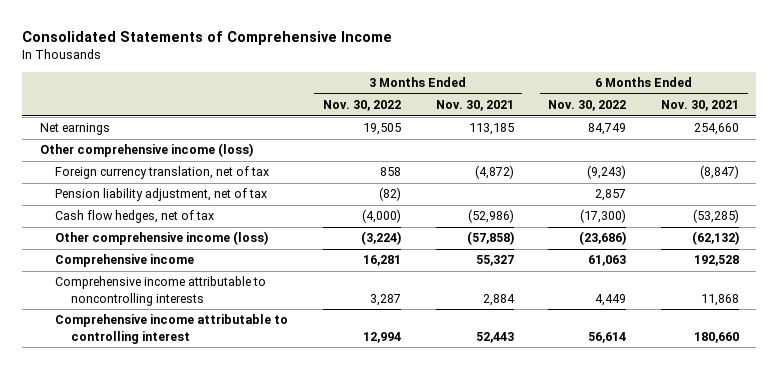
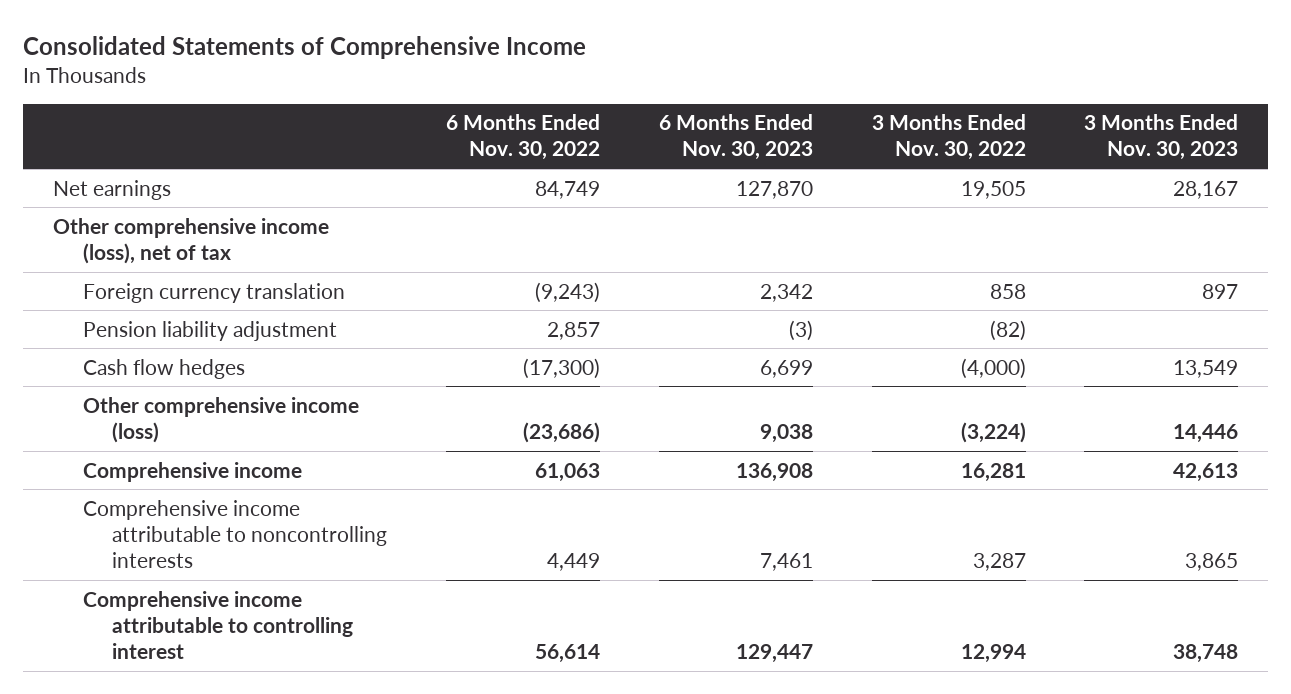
[435,100,514,112] Nov. 30, 2021 -> none
[661,100,740,112] Nov. 30, 2021 -> none
none -> [658,114,813,161] 6 Months Ended Nov. 30, 2023
none -> [1084,114,1239,161] 3 Months Ended Nov. 30, 2023
[39,143,253,158] Other comprehensive income (loss) -> [52,217,329,264] Other comprehensive income (loss), net of tax
[55,166,270,180] Foreign currency translation, net of tax -> [82,282,345,303] Foreign currency translation
[55,188,268,202] Pension liability adjustment, net of tax -> [82,320,337,341] Pension liability adjustment
[55,210,215,224] Cash flow hedges, net of tax -> [82,358,245,379] Cash flow hedges

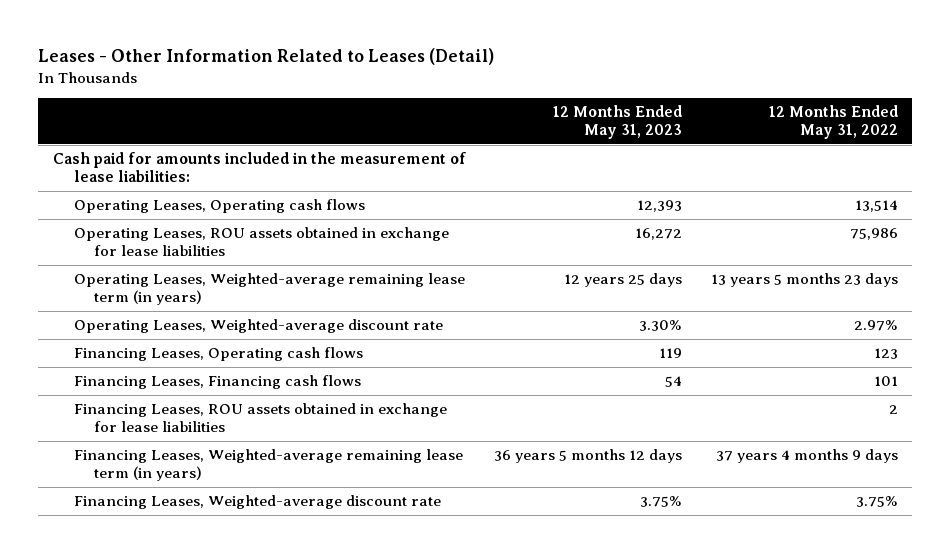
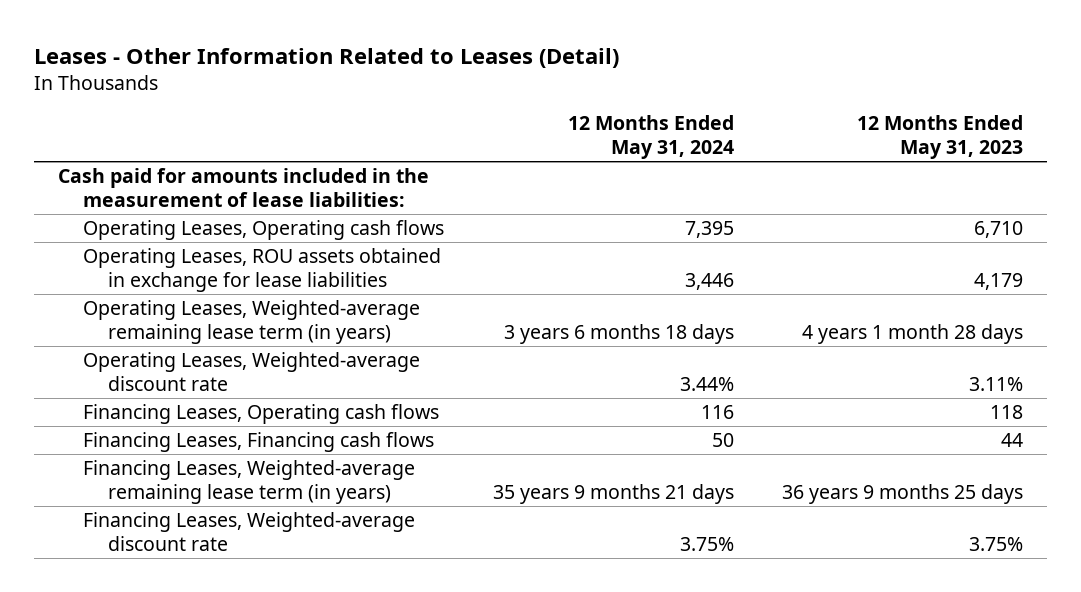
[769,105,899,139] 12 Months Ended May 31, 2022 -> none
none -> [567,115,734,159] 12 Months Ended May 31, 2024
[73,403,447,433] Financing Leases, ROU assets obtained in exchange for lease liabilities -> none
[637,200,683,213] 12,393 -> [974,221,1024,239] 6,710
[635,228,683,241] 16,272 -> [974,272,1024,290] 4,179
[564,273,683,288] 12 years 25 days -> [802,323,1024,344] 4 years 1 month 28 days
[639,320,683,332] 3.30% -> [969,376,1024,391] 3.11%
[659,348,683,359] 119 -> [990,405,1024,420] 118
[665,376,683,388] 54 -> [1001,433,1024,448] 44
[494,449,683,464] 36 years 5 months 12 days -> [782,483,1024,504] 36 years 9 months 25 days

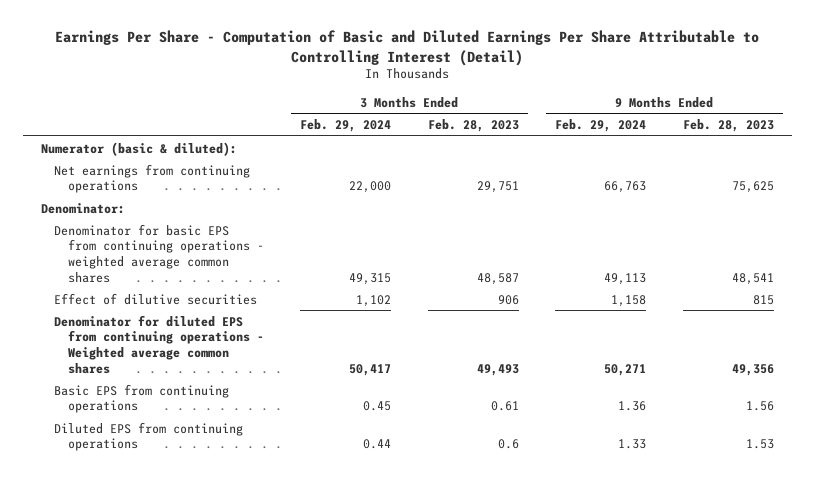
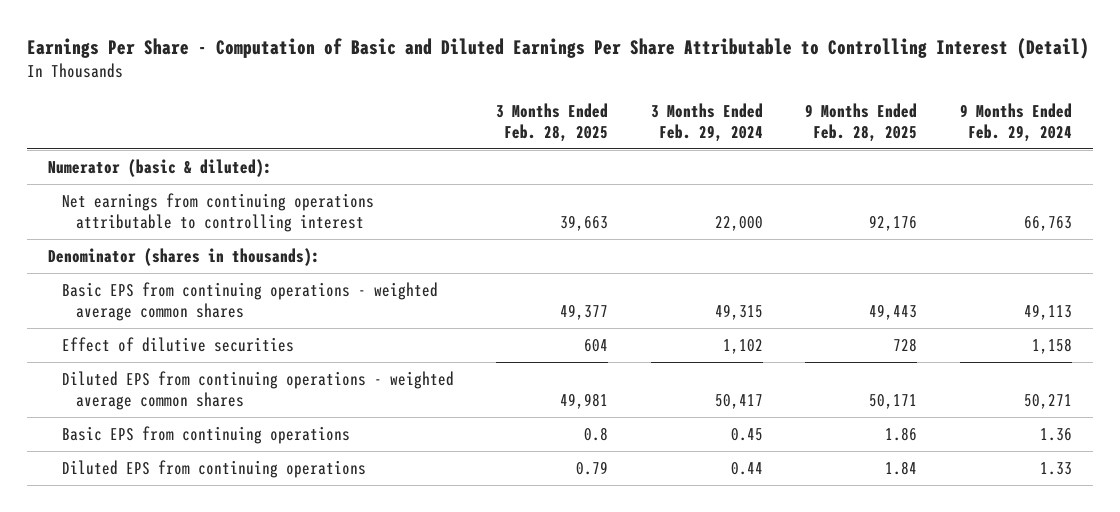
[427,118,519,132] Feb. 28, 2023 -> none
[682,118,774,132] Feb. 28, 2023 -> none
none -> [496,102,609,142] 3 Months Ended Feb. 28, 2025
none -> [805,102,918,142] 9 Months Ended Feb. 28, 2025
[54,163,251,194] Net earnings from continuing operations -> [61,193,374,232] Net earnings from continuing operations attributable to controlling interest
[40,202,125,214] Denominator: -> [48,248,321,267] Denominator (shares in thousands):
[54,223,264,283] Denominator for basic EPS from continuing operations - weighted average common shares -> [61,282,438,321] Basic EPS from continuing operations - weighted average common shares
[54,314,264,374] Denominator for diluted EPS from continuing operations - Weighted average common shares -> [61,371,454,410] Diluted EPS from continuing operations - weighted average common shares

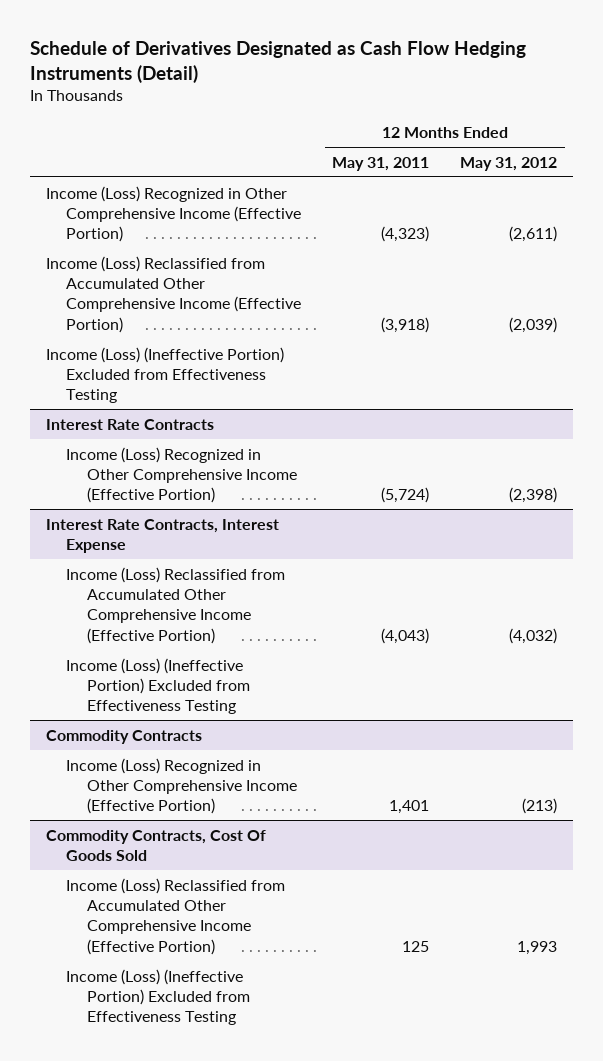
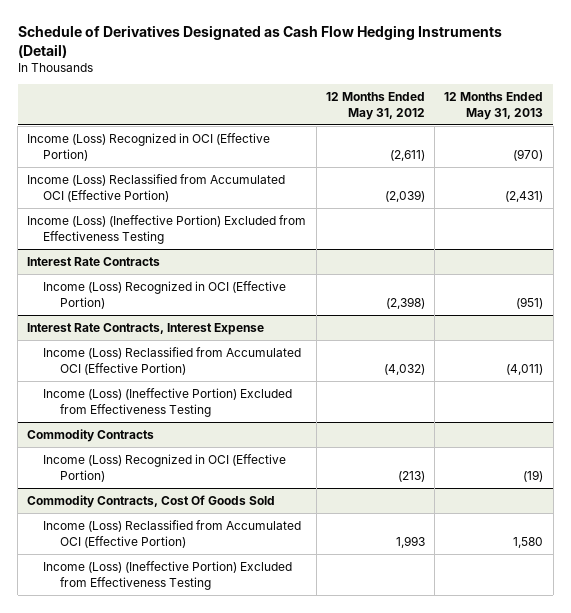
[332,156,430,171] May 31, 2011 -> none
none -> [444,92,544,120] 12 Months Ended May 31, 2013
[45,185,302,243] Income (Loss) Recognized in Other Comprehensive Income (Effective Portion) -> [27,132,271,161] Income (Loss) Recognized in OCI (Effective Portion)
[45,255,302,333] Income (Loss) Reclassified from Accumulated Other Comprehensive Income (Effective Portion) -> [27,173,286,202] Income (Loss) Reclassified from Accumulated OCI (Effective Portion)
[66,446,297,504] Income (Loss) Recognized in Other Comprehensive Income (Effective Portion) -> [43,280,287,309] Income (Loss) Recognized in OCI (Effective Portion)
[66,566,286,644] Income (Loss) Reclassified from Accumulated Other Comprehensive Income (Effective Portion) -> [43,346,302,375] Income (Loss) Reclassified from Accumulated OCI (Effective Portion)
[66,757,297,815] Income (Loss) Recognized in Other Comprehensive Income (Effective Portion) -> [43,453,287,482] Income (Loss) Recognized in OCI (Effective Portion)
[66,877,286,955] Income (Loss) Reclassified from Accumulated Other Comprehensive Income (Effective Portion) -> [43,519,302,548] Income (Loss) Reclassified from Accumulated OCI (Effective Portion)

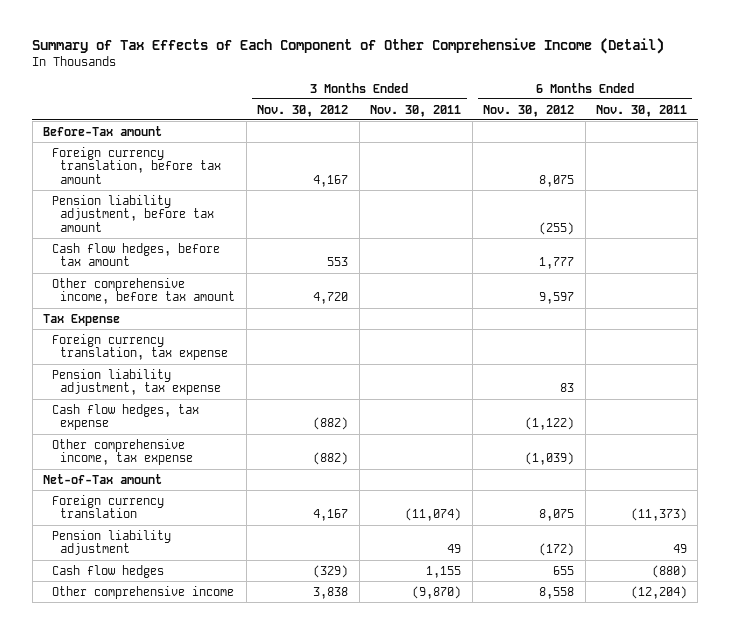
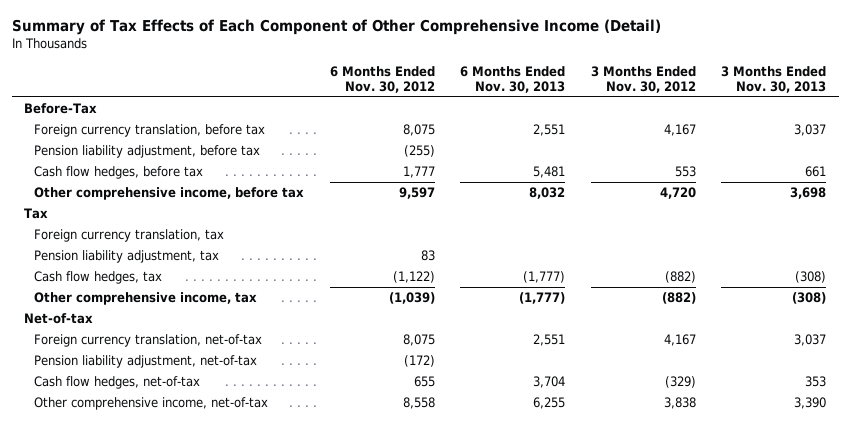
[370,104,462,117] Nov. 30, 2011 -> none
[595,104,687,117] Nov. 30, 2011 -> none
none -> [460,66,566,93] 6 Months Ended Nov. 30, 2013
none -> [720,66,826,93] 3 Months Ended Nov. 30, 2013
[43,125,163,136] Before-Tax amount -> [24,103,98,115] Before-Tax
[51,146,222,184] Foreign currency translation, before tax amount -> [34,124,266,138] Foreign currency translation, before tax
[51,194,215,232] Pension liability adjustment, before tax amount -> [34,145,261,159] Pension liability adjustment, before tax
[51,242,220,267] Cash flow hedges, before tax amount -> [34,166,204,180] Cash flow hedges, before tax
[51,277,236,305] Other comprehensive income, before tax amount -> [34,187,305,201] Other comprehensive income, before tax
[43,313,121,326] Tax Expense -> [24,208,49,220] Tax
[51,333,229,361] Foreign currency translation, tax expense -> [34,229,225,243] Foreign currency translation, tax
[51,368,222,396] Pension liability adjustment, tax expense -> [34,250,220,264] Pension liability adjustment, tax
[51,403,199,431] Cash flow hedges, tax expense -> [34,271,163,285] Cash flow hedges, tax
[51,438,194,466] Other comprehensive income, tax expense -> [34,292,258,306] Other comprehensive income, tax
[43,473,163,484] Net-of-Tax amount -> [24,313,94,325] Net-of-tax
[51,494,164,519] Foreign currency translation -> [34,334,263,348] Foreign currency translation, net-of-tax
[51,529,171,556] Pension liability adjustment -> [34,355,258,369] Pension liability adjustment, net-of-tax
[51,564,164,578] Cash flow hedges -> [34,376,201,390] Cash flow hedges, net-of-tax
[51,585,234,599] Other comprehensive income -> [34,397,269,411] Other comprehensive income, net-of-tax

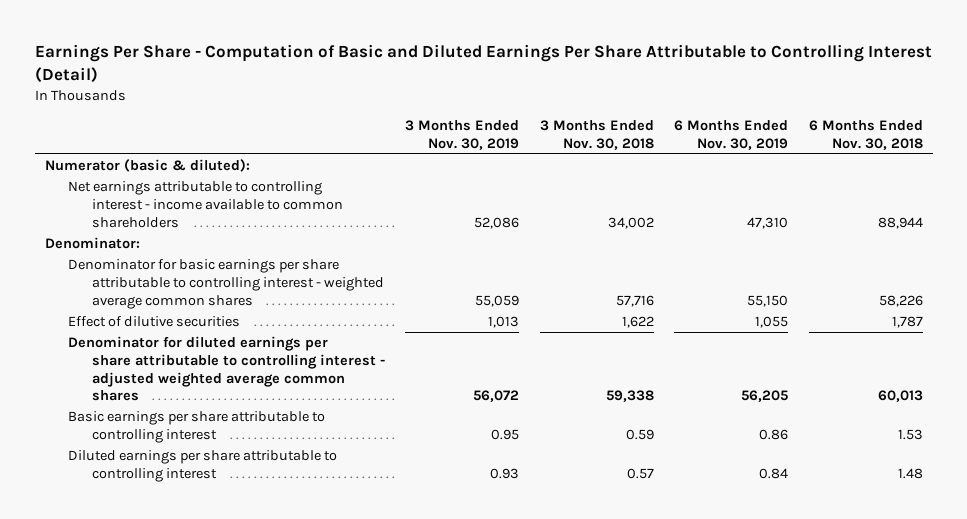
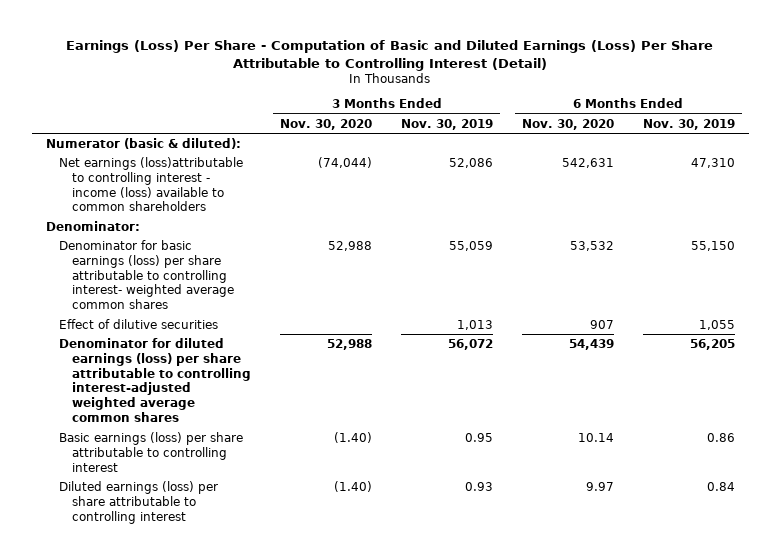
[34,44,932,84] Earnings Per Share - Computation of Basic and Diluted Earnings Per Share Attributable to Controlling Interest (Detail) -> [66,39,714,71] Earnings (Loss) Per Share - Computation of Basic and Diluted Earnings (Loss) Per Share Attributable to Controlling Interest (Detail)
[539,120,654,150] 3 Months Ended Nov. 30, 2018 -> none
[808,120,923,150] 6 Months Ended Nov. 30, 2018 -> none
none -> [280,118,373,130] Nov. 30, 2020
none -> [521,118,614,130] Nov. 30, 2020
[68,181,343,228] Net earnings attributable to controlling interest - income available to common shareholders -> [59,156,244,212] Net earnings (loss)attributable to controlling interest - income (loss) available to common shareholders
[68,259,384,309] Denominator for basic earnings per share attributable to controlling interest - weighted average common shares -> [59,239,235,310] Denominator for basic earnings (loss) per share attributable to controlling interest- weighted average common shares
[68,336,385,402] Denominator for diluted earnings per share attributable to controlling interest - adjusted weighted average common shares -> [59,337,252,423] Denominator for diluted earnings (loss) per share attributable to controlling interest-adjusted weighted average common shares
[68,411,326,443] Basic earnings per share attributable to controlling interest -> [59,431,244,472] Basic earnings (loss) per share attributable to controlling interest
[68,450,338,482] Diluted earnings per share attributable to controlling interest -> [59,480,219,524] Diluted earnings (loss) per share attributable to controlling interest

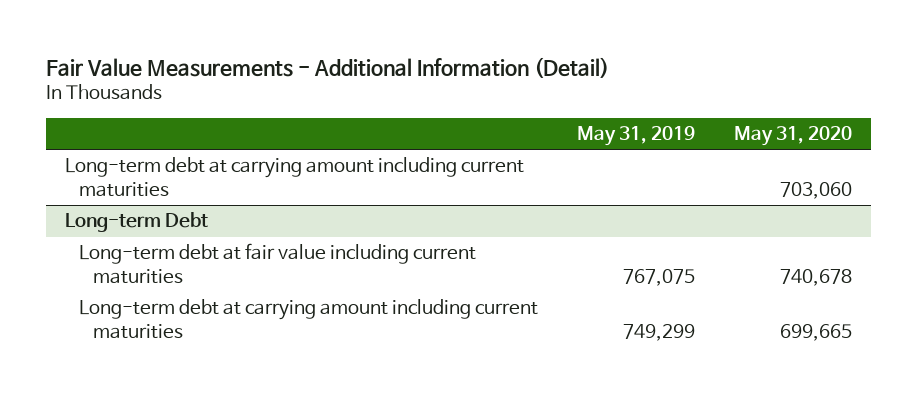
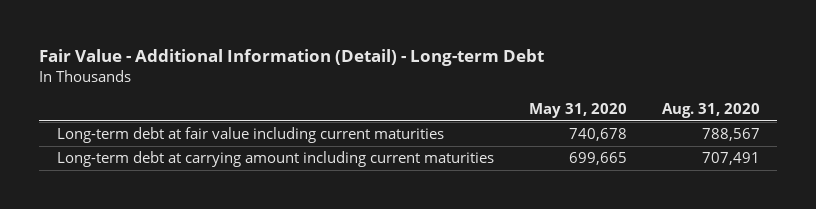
[46,56,610,78] Fair Value Measurements - Additional Information (Detail) -> [39,49,545,67] Fair Value - Additional Information (Detail) - Long-term Debt
[577,126,696,147] May 31, 2019 -> none
none -> [661,103,760,119] Aug. 31, 2020
[65,157,525,198] Long-term debt at carrying amount including current maturities -> none
[65,212,209,233] Long-term Debt -> none

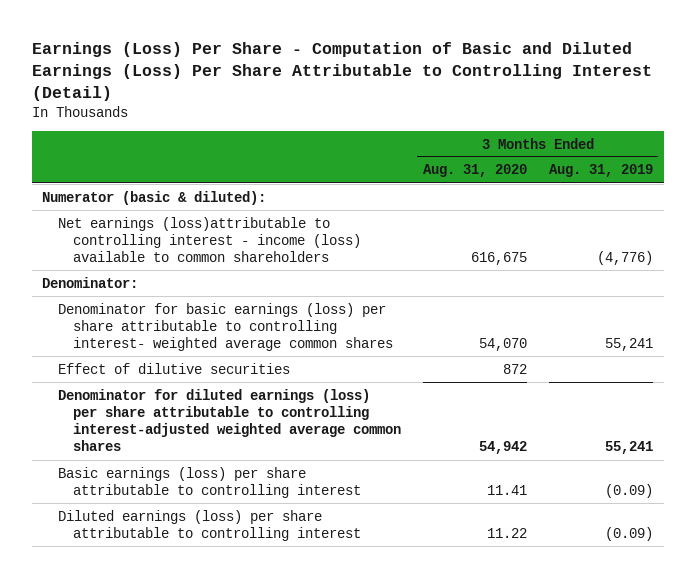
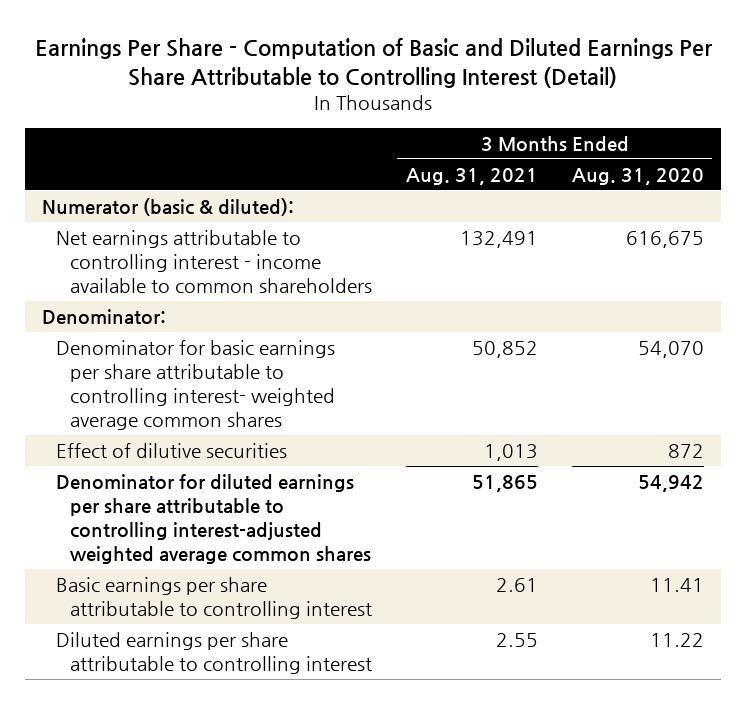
[31,41,652,101] Earnings (Loss) Per Share - Computation of Basic and Diluted Earnings (Loss) Per Share Attributable to Controlling Interest (Detail) -> [35,37,714,88] Earnings Per Share - Computation of Basic and Diluted Earnings Per Share Attributable to Controlling Interest (Detail)
[548,164,653,178] Aug. 31, 2019 -> none
none -> [405,167,538,185] Aug. 31, 2021
[57,216,361,263] Net earnings (loss)attributable to controlling interest - income (loss) available to common shareholders -> [56,230,373,293] Net earnings attributable to controlling interest - income available to common shareholders
[57,302,393,352] Denominator for basic earnings (loss) per share attributable to controlling interest- weighted average common shares -> [56,340,336,430] Denominator for basic earnings per share attributable to controlling interest- weighted average common shares
[57,388,401,452] Denominator for diluted earnings (loss) per share attributable to controlling interest-adjusted weighted average common shares -> [56,474,372,564] Denominator for diluted earnings per share attributable to controlling interest-adjusted weighted average common shares
[57,466,361,498] Basic earnings (loss) per share attributable to controlling interest -> [56,577,373,619] Basic earnings per share attributable to controlling interest
[57,509,361,541] Diluted earnings (loss) per share attributable to controlling interest -> [56,632,373,674] Diluted earnings per share attributable to controlling interest

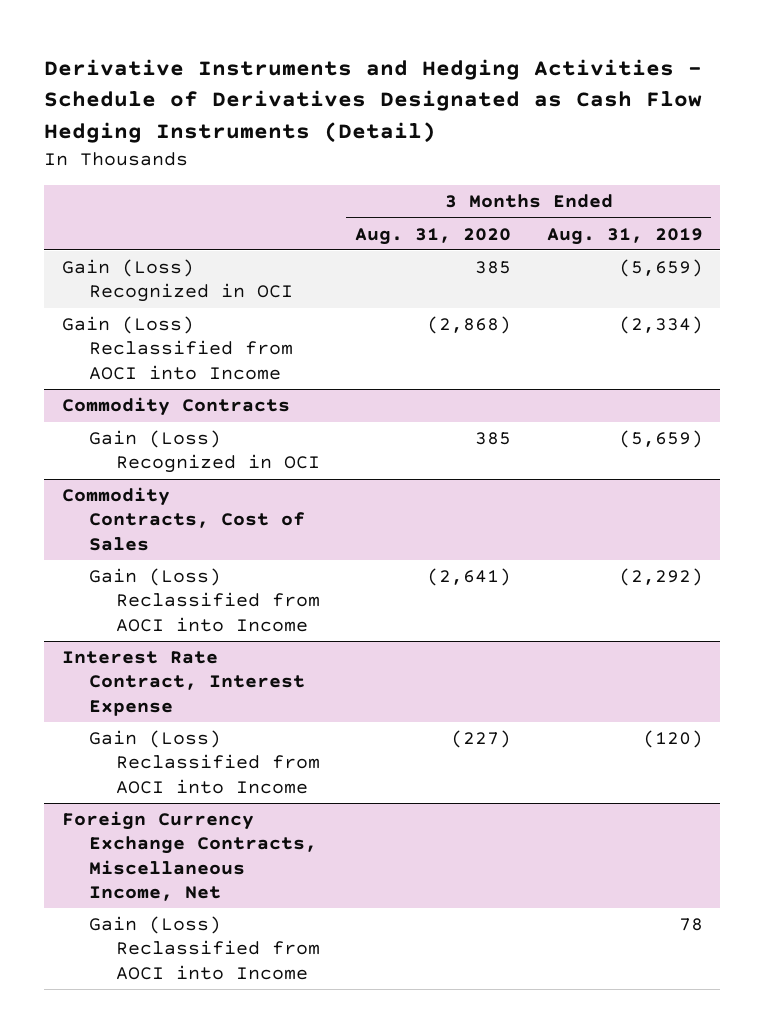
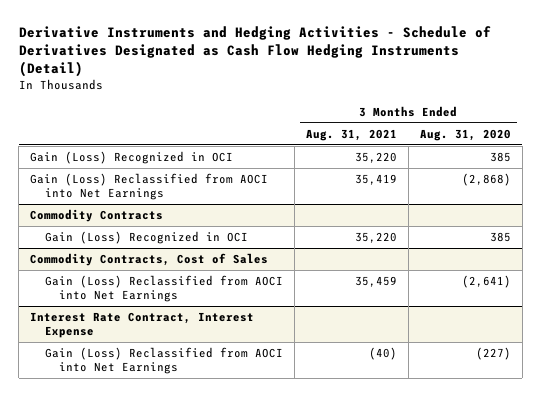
[546,227,703,245] Aug. 31, 2019 -> none
none -> [305,128,397,141] Aug. 31, 2021
[61,316,293,380] Gain (Loss) Reclassified from AOCI into Income -> [30,173,269,201] Gain (Loss) Reclassified from AOCI into Net Earnings
[88,568,321,632] Gain (Loss) Reclassified from AOCI into Income -> [44,275,283,303] Gain (Loss) Reclassified from AOCI into Net Earnings
[61,811,317,901] Foreign Currency Exchange Contracts, Miscellaneous Income, Net -> none
[88,916,321,980] Gain (Loss) Reclassified from AOCI into Income -> none
[88,730,321,794] Gain (Loss) Reclassified from AOCI into Income -> [44,347,283,375] Gain (Loss) Reclassified from AOCI into Net Earnings

